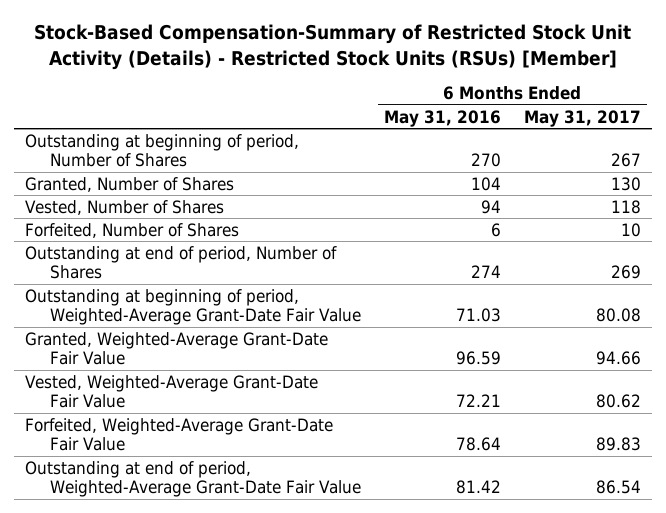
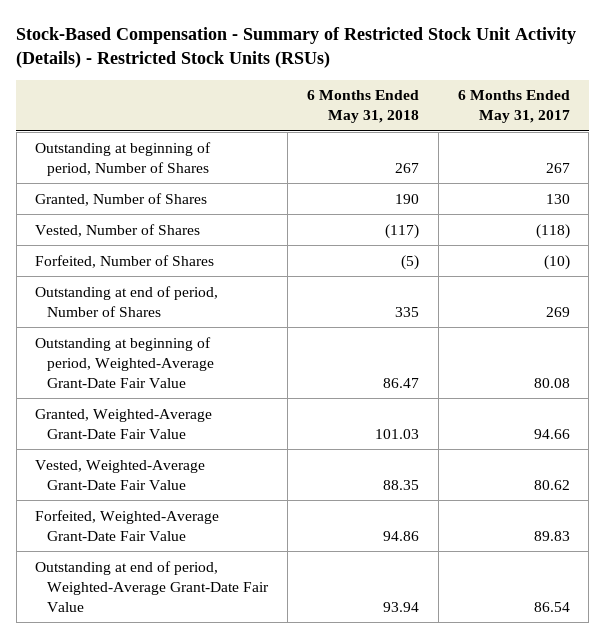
[34,24,632,70] Stock-Based Compensation-Summary of Restricted Stock Unit Activity (Details) - Restricted Stock Units (RSUs) [Member] -> [16,27,577,69] Stock-Based Compensation - Summary of Restricted Stock Unit Activity (Details) - Restricted Stock Units (RSUs)
[384,109,502,127] May 31, 2016 -> none
none -> [306,90,419,124] 6 Months Ended May 31, 2018
[610,199,641,214] 118 -> [535,223,570,239] (118)
[620,222,641,237] 10 -> [543,254,570,270] (10)

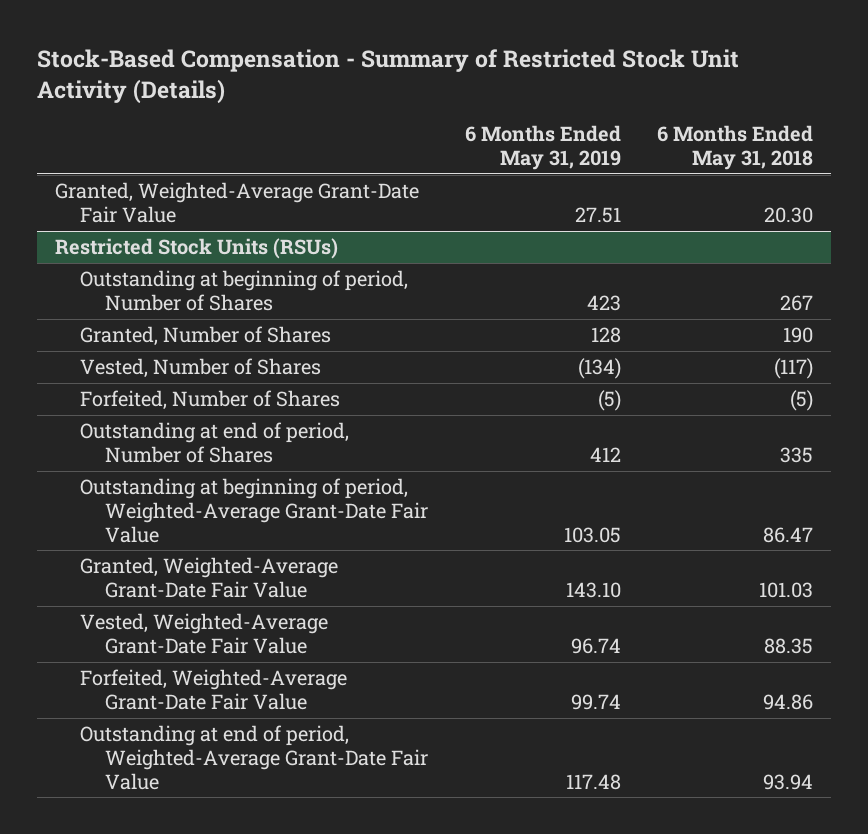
[16,27,577,69] Stock-Based Compensation - Summary of Restricted Stock Unit Activity (Details) - Restricted Stock Units (RSUs) -> [36,49,739,105] Stock-Based Compensation - Summary of Restricted Stock Unit Activity (Details)
[457,90,570,124] 6 Months Ended May 31, 2017 -> none
none -> [464,125,621,170] 6 Months Ended May 31, 2019
none -> [54,182,419,223] Granted, Weighted-Average Grant-Date Fair Value
none -> [54,238,338,260] Restricted Stock Units (RSUs)

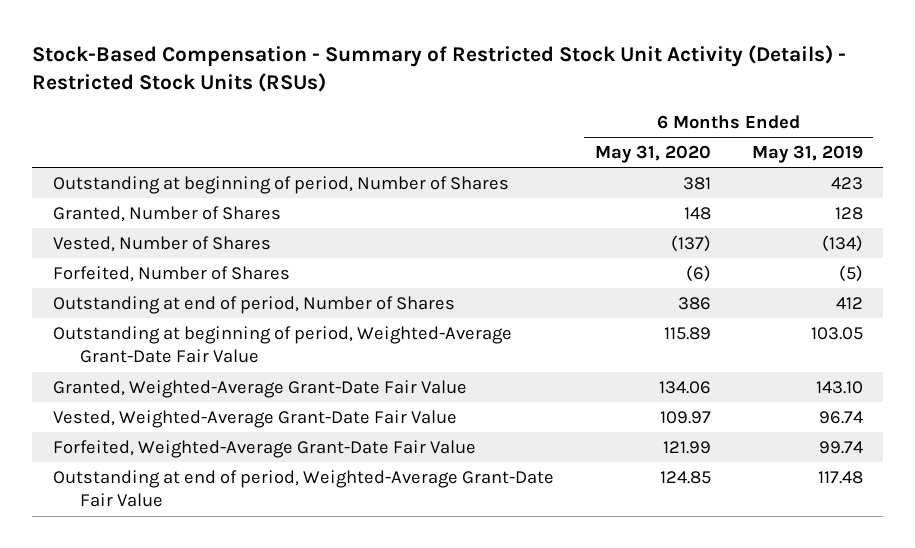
[36,49,739,105] Stock-Based Compensation - Summary of Restricted Stock Unit Activity (Details) -> [32,44,847,92] Stock-Based Compensation - Summary of Restricted Stock Unit Activity (Details) - Restricted Stock Units (RSUs)
[657,125,814,170] 6 Months Ended May 31, 2018 -> none
none -> [594,144,711,163] May 31, 2020
[54,182,419,223] Granted, Weighted-Average Grant-Date Fair Value -> none
[54,238,338,260] Restricted Stock Units (RSUs) -> none

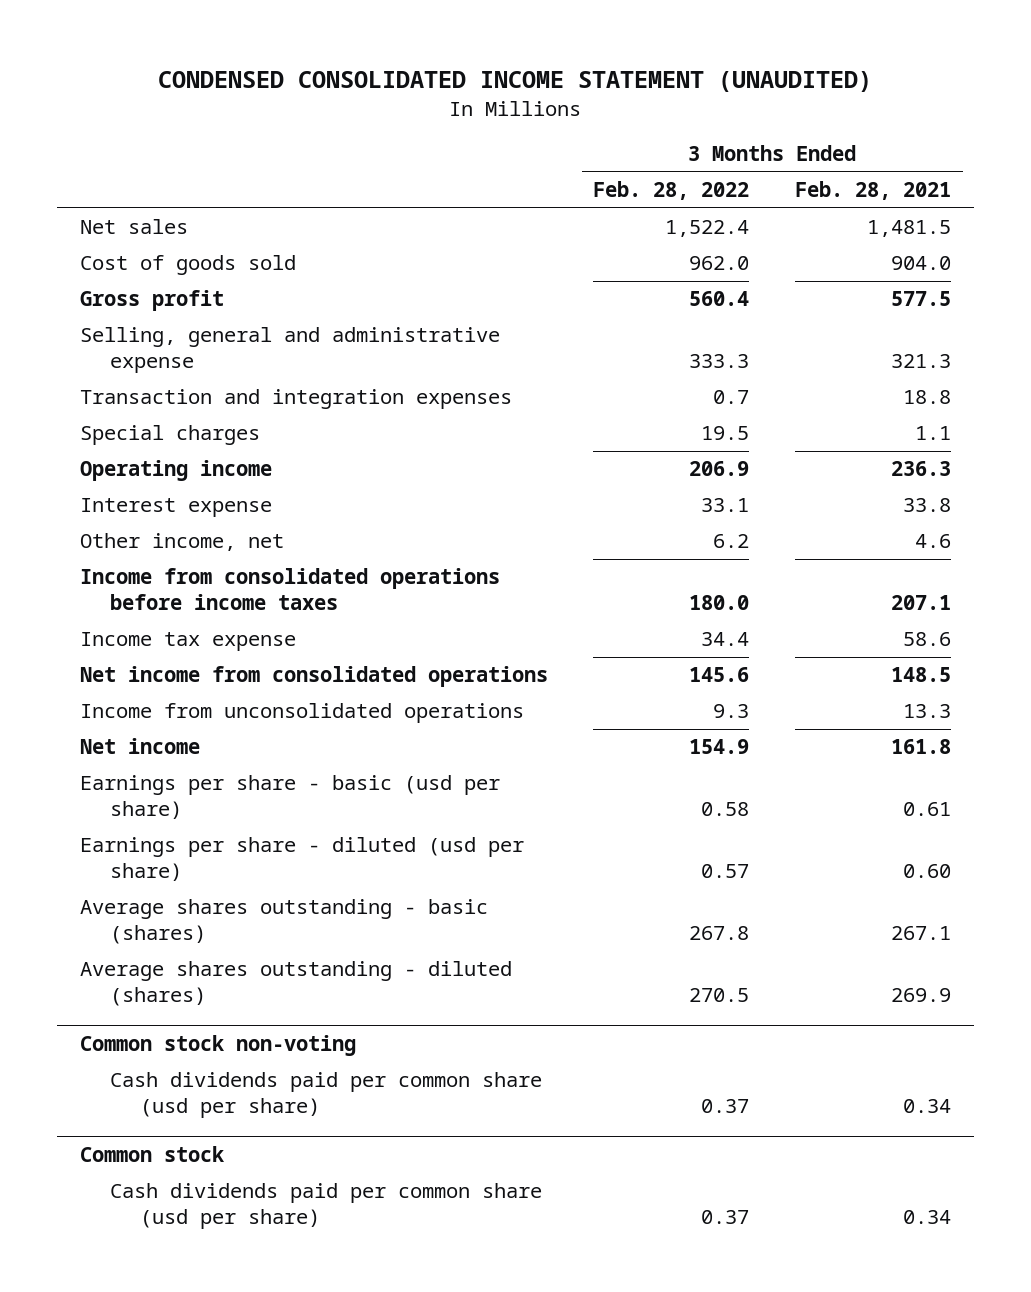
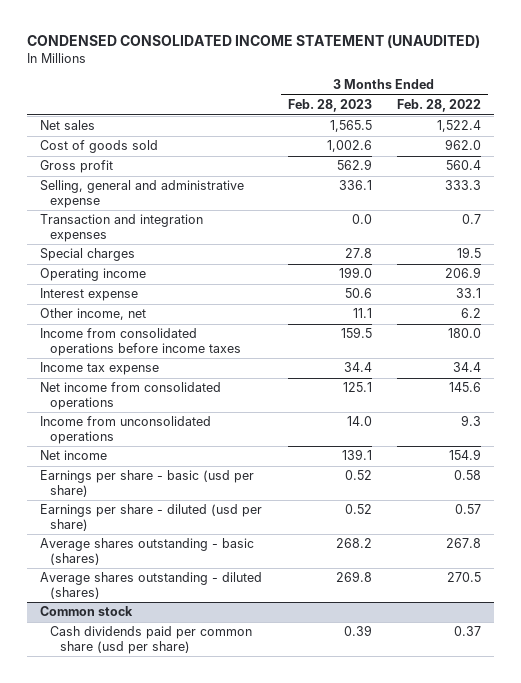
[795,181,952,201] Feb. 28, 2021 -> none
none -> [287,99,372,113] Feb. 28, 2023
[79,1035,356,1057] Common stock non-voting -> none
[109,1072,542,1118] Cash dividends paid per common share (usd per share) -> none

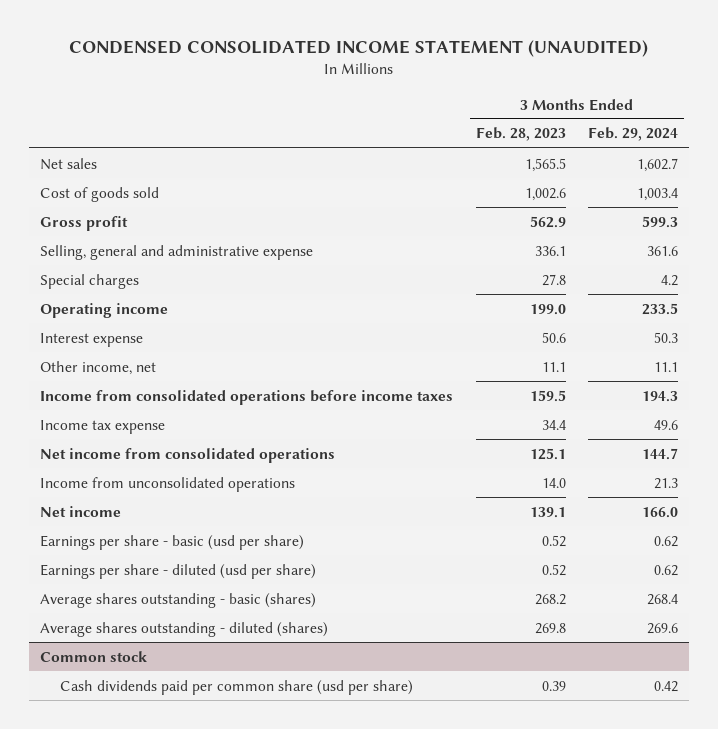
[397,99,482,113] Feb. 28, 2022 -> none
none -> [588,127,679,142] Feb. 29, 2024
[39,214,203,242] Transaction and integration expenses -> none

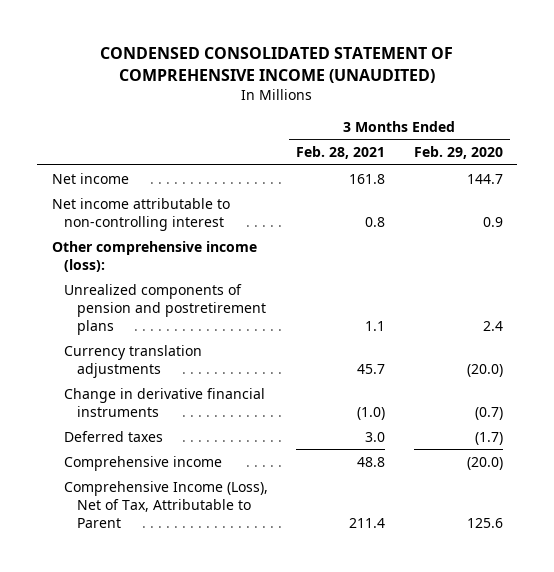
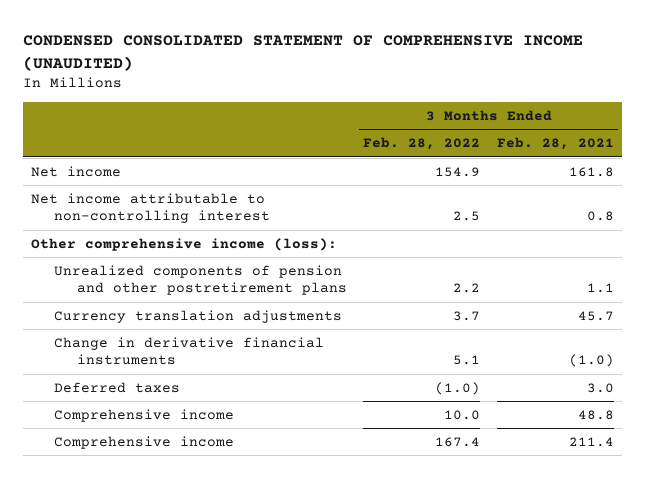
[413,146,503,160] Feb. 29, 2020 -> none
none -> [363,137,481,151] Feb. 28, 2022
[64,283,266,335] Unrealized components of pension and postretirement plans -> [54,264,348,296] Unrealized components of pension and other postretirement plans
[64,480,269,528] Comprehensive Income (Loss), Net of Tax, Attributable to Parent -> [54,435,235,449] Comprehensive income

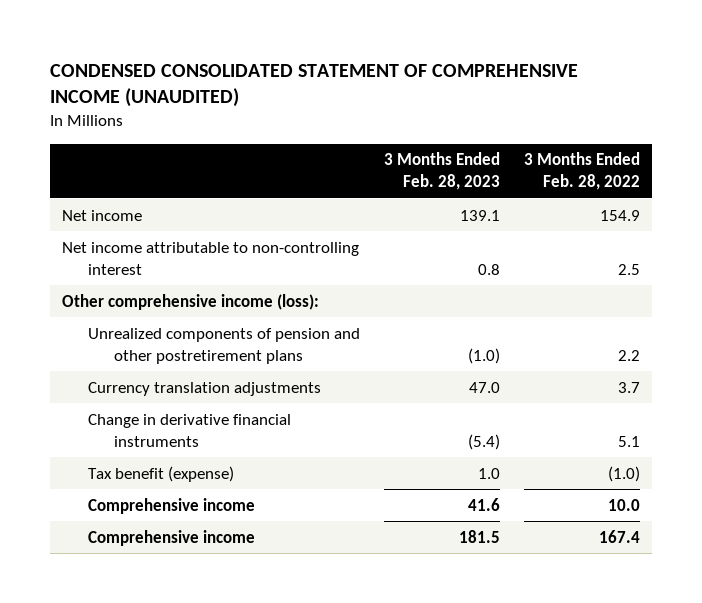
[496,137,614,151] Feb. 28, 2021 -> none
none -> [383,152,500,191] 3 Months Ended Feb. 28, 2023
[54,381,181,393] Deferred taxes -> [87,465,234,482] Tax benefit (expense)

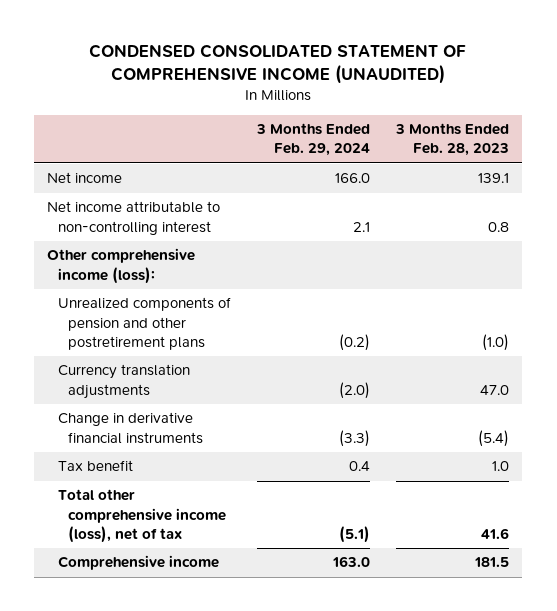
[524,152,641,191] 3 Months Ended Feb. 28, 2022 -> none
none -> [255,123,370,157] 3 Months Ended Feb. 29, 2024
[87,465,234,482] Tax benefit (expense) -> [57,460,133,472] Tax benefit
[87,497,255,514] Comprehensive income -> [57,489,227,543] Total other comprehensive income (loss), net of tax

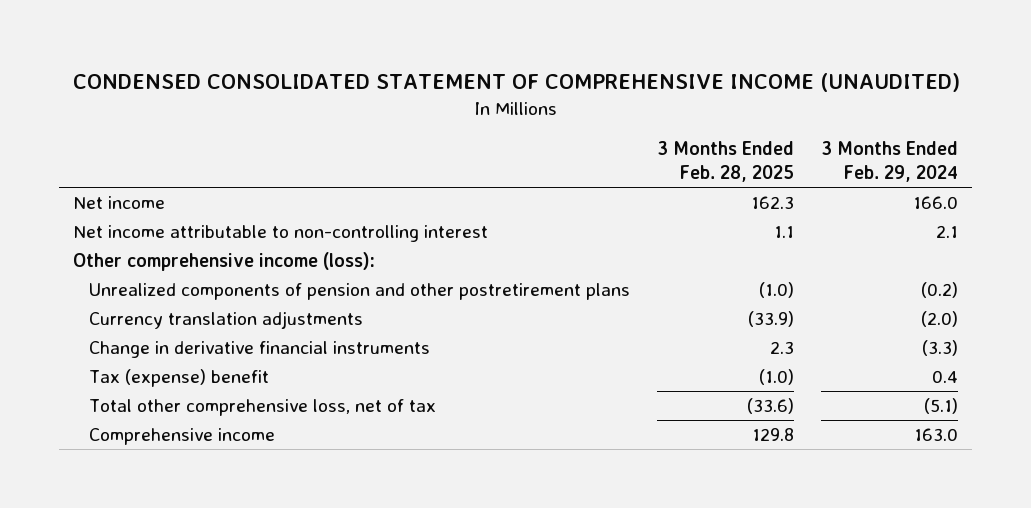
[395,123,510,157] 3 Months Ended Feb. 28, 2023 -> none
none -> [657,141,795,183] 3 Months Ended Feb. 28, 2025
[57,460,133,472] Tax benefit -> [88,369,269,388] Tax (expense) benefit
[57,489,227,543] Total other comprehensive income (loss), net of tax -> [88,399,436,417] Total other comprehensive loss, net of tax

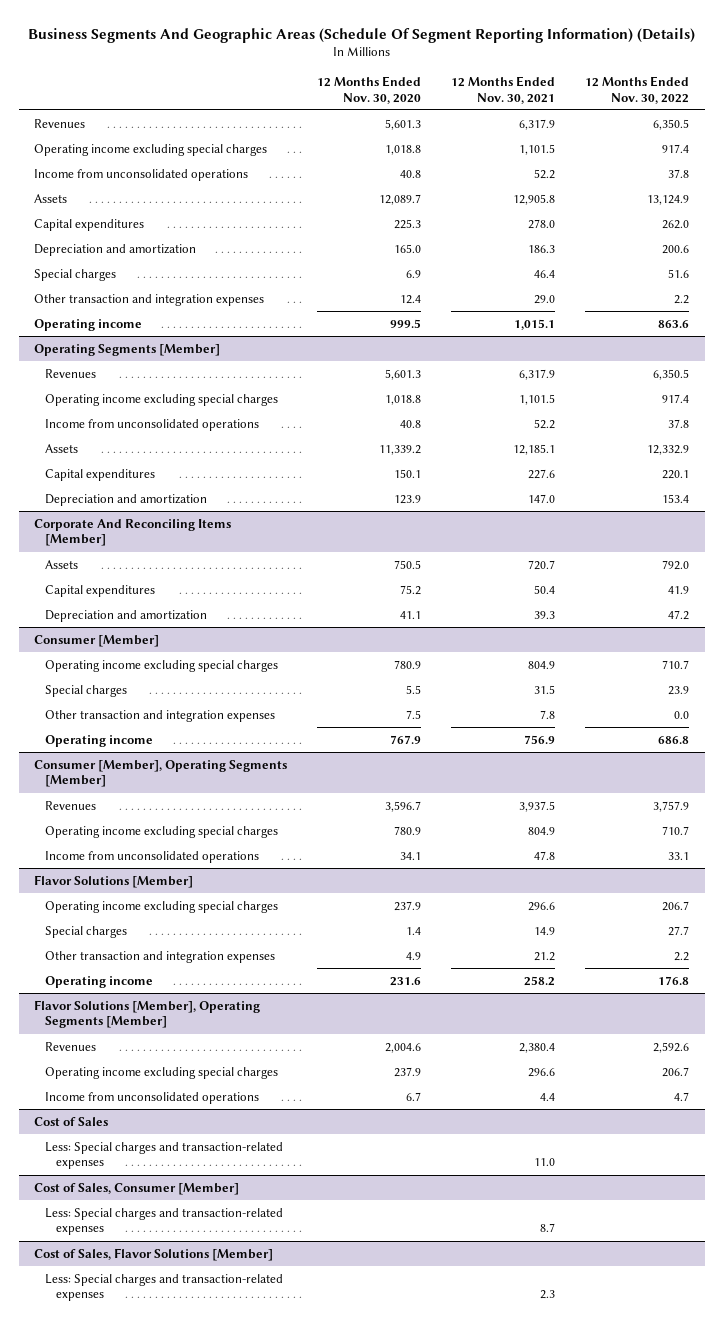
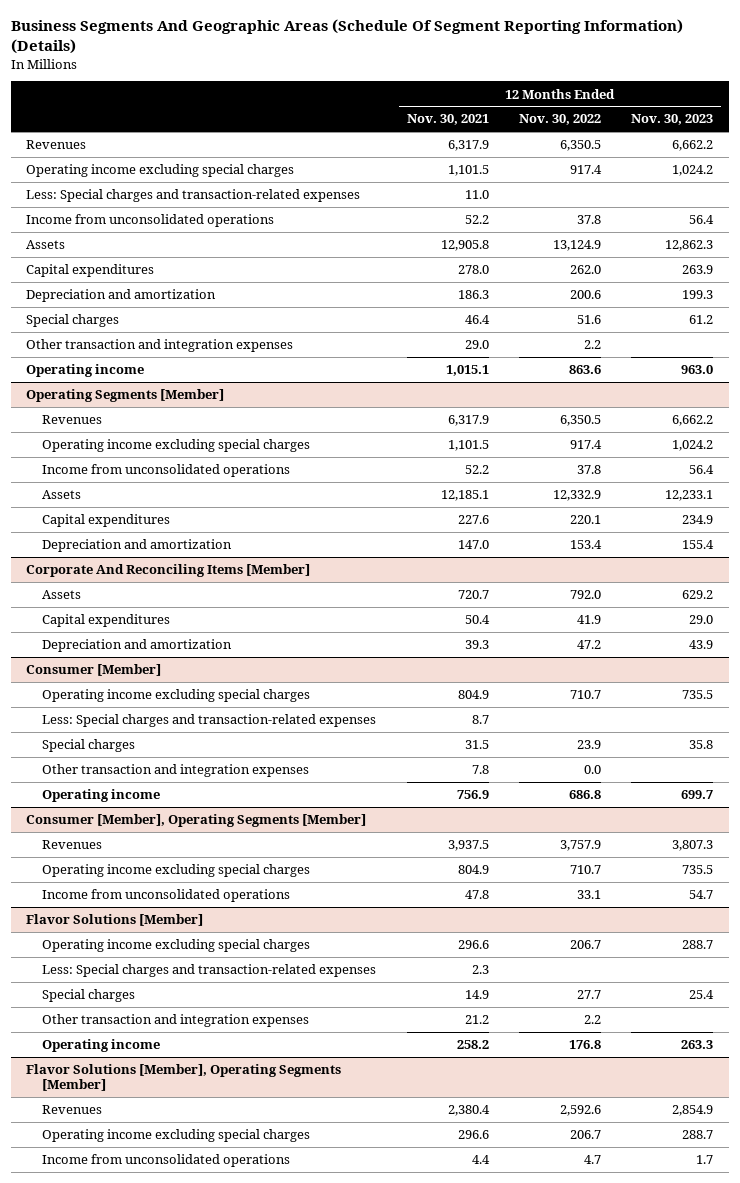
[316,75,421,104] 12 Months Ended Nov. 30, 2020 -> none
none -> [631,114,714,126] Nov. 30, 2023
none -> [26,189,361,203] Less: Special charges and transaction-related expenses
none -> [42,714,377,728] Less: Special charges and transaction-related expenses
none -> [42,964,377,978] Less: Special charges and transaction-related expenses
[33,1116,108,1126] Cost of Sales -> none
[45,1141,284,1170] Less: Special charges and transaction-related expenses -> none
[33,1182,239,1195] Cost of Sales, Consumer [Member] -> none
[45,1207,284,1236] Less: Special charges and transaction-related expenses -> none
[33,1247,273,1261] Cost of Sales, Flavor Solutions [Member] -> none
[45,1273,284,1302] Less: Special charges and transaction-related expenses -> none

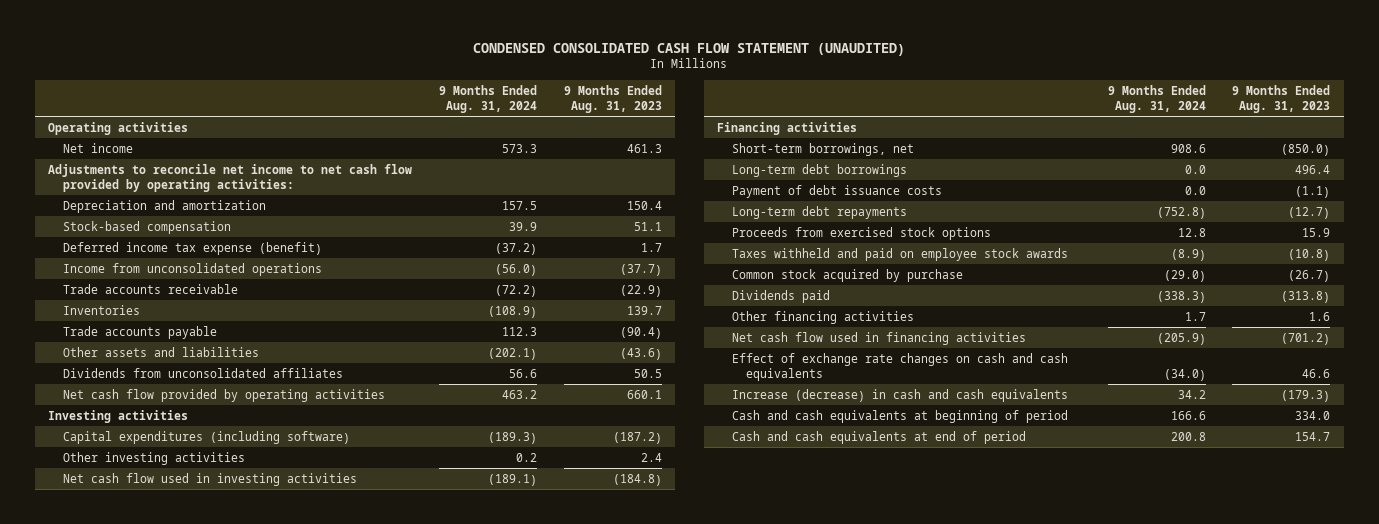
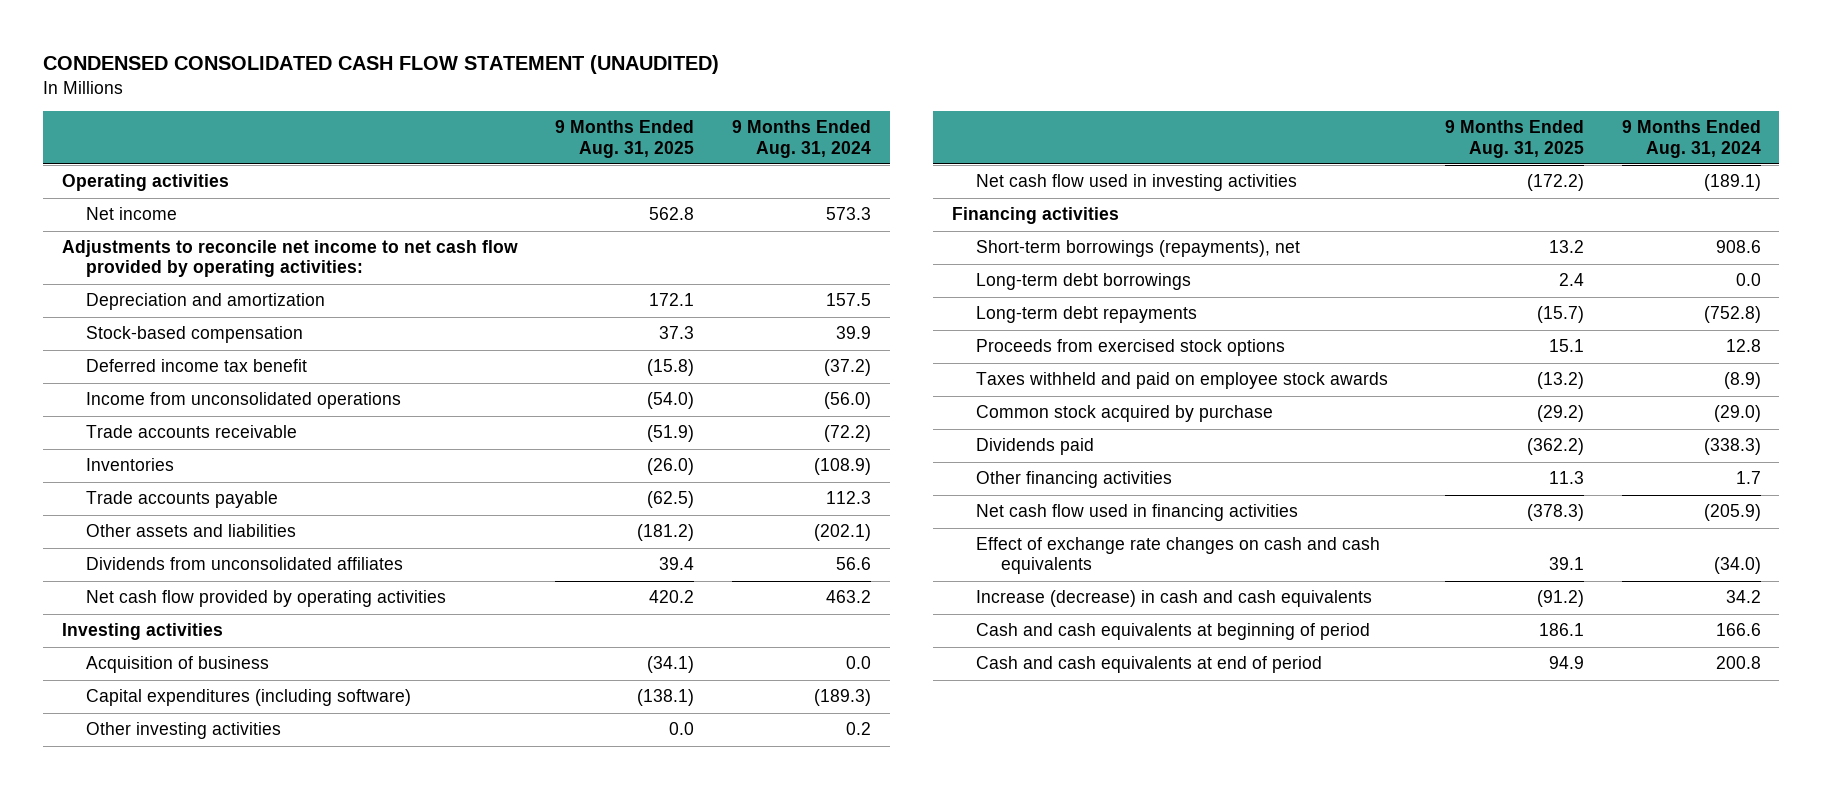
[563,84,662,113] 9 Months Ended Aug. 31, 2023 -> none
none -> [555,120,695,158] 9 Months Ended Aug. 31, 2025
[62,241,322,255] Deferred income tax expense (benefit) -> [86,359,308,373] Deferred income tax benefit
none -> [86,656,270,674] Acquisition of business
[731,142,914,156] Short-term borrowings, net -> [976,240,1301,258] Short-term borrowings (repayments), net
[731,184,942,198] Payment of debt issuance costs -> none

